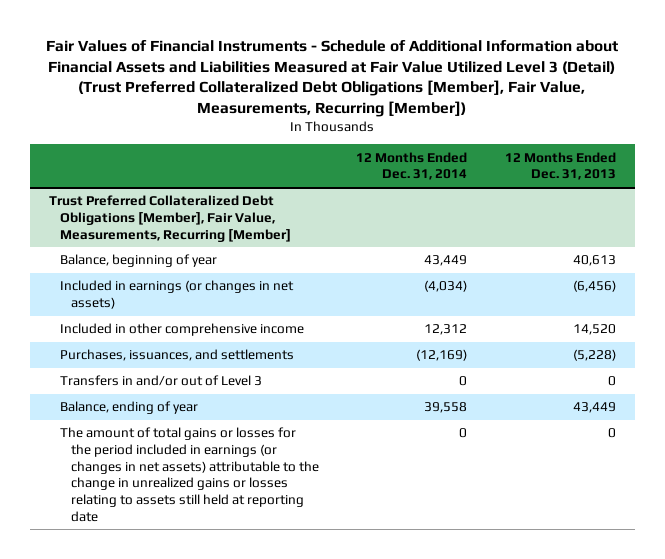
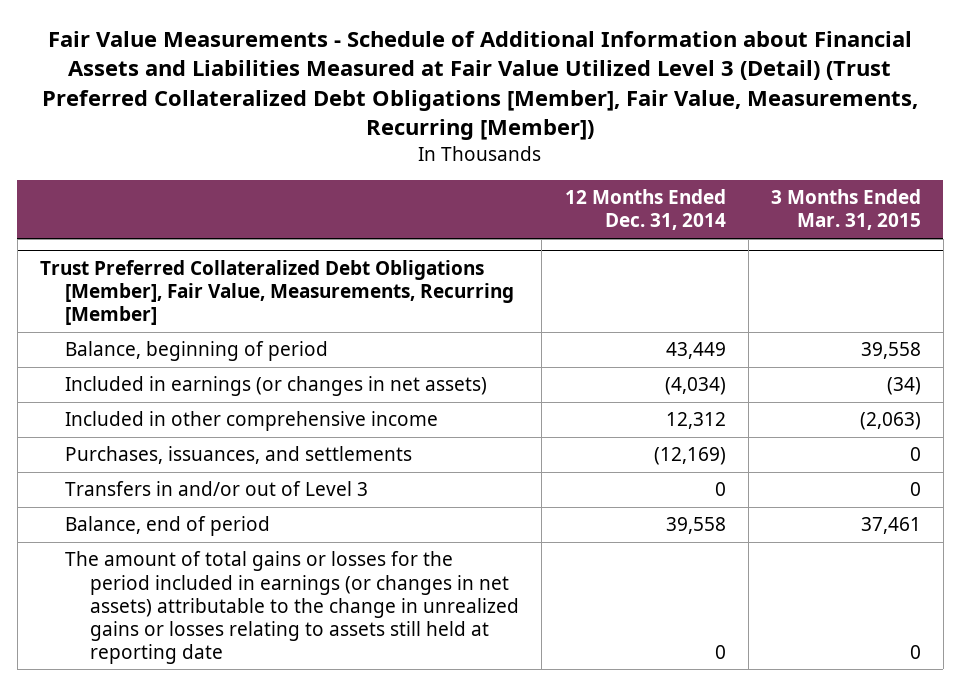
[46,39,619,118] Fair Values of Financial Instruments - Schedule of Additional Information about Financial Assets and Liabilities Measured at Fair Value Utilized Level 3 (Detail) (Trust Preferred Collateralized Debt Obligations [Member], Fair Value, Measurements, Recurring [Member]) -> [42,30,919,141] Fair Value Measurements - Schedule of Additional Information about Financial Assets and Liabilities Measured at Fair Value Utilized Level 3 (Detail) (Trust Preferred Collateralized Debt Obligations [Member], Fair Value, Measurements, Recurring [Member])
[504,151,616,181] 12 Months Ended Dec. 31, 2013 -> none
none -> [770,189,921,231] 3 Months Ended Mar. 31, 2015
[59,254,217,268] Balance, beginning of year -> [65,341,329,362] Balance, beginning of period
[59,401,198,415] Balance, ending of year -> [65,516,271,537] Balance, end of period

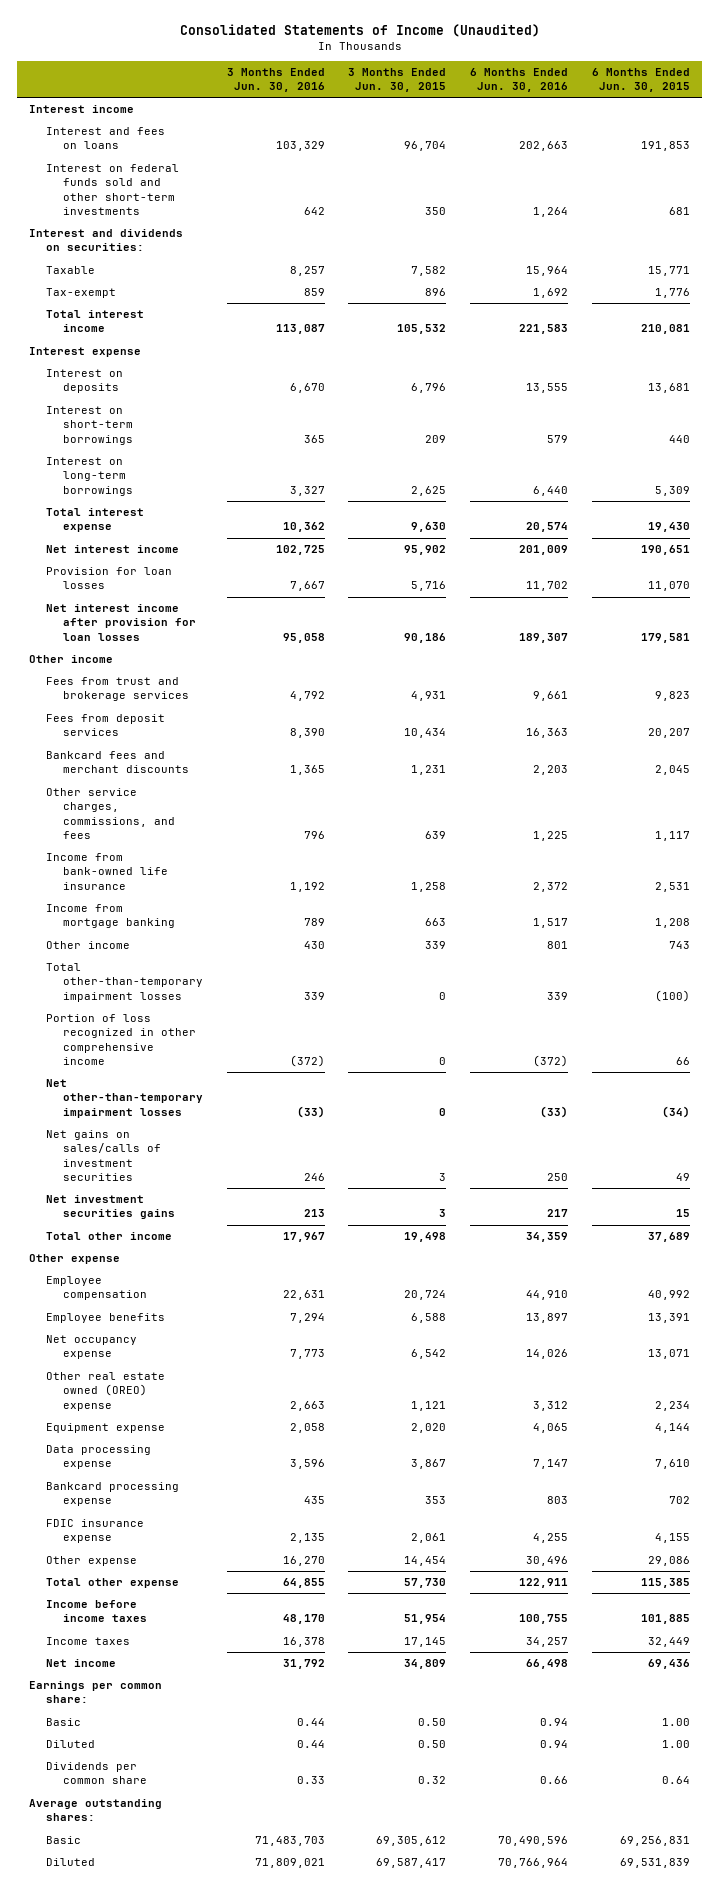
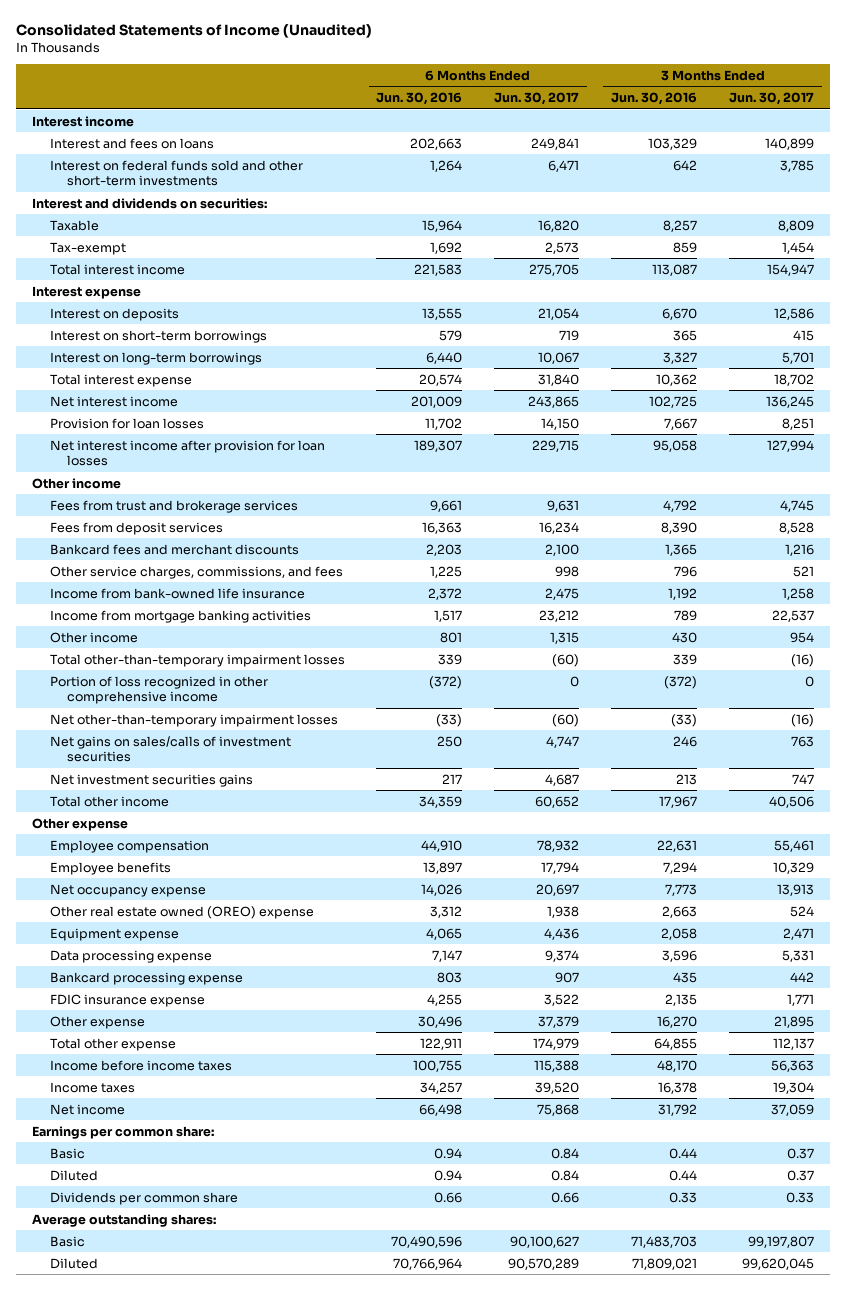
[348,67,447,93] 3 Months Ended Jun. 30, 2015 -> none
[591,67,690,93] 6 Months Ended Jun. 30, 2015 -> none
none -> [494,92,580,106] Jun. 30, 2017
none -> [729,92,815,106] Jun. 30, 2017
[46,904,176,929] Income from mortgage banking -> [49,609,311,623] Income from mortgage banking activities

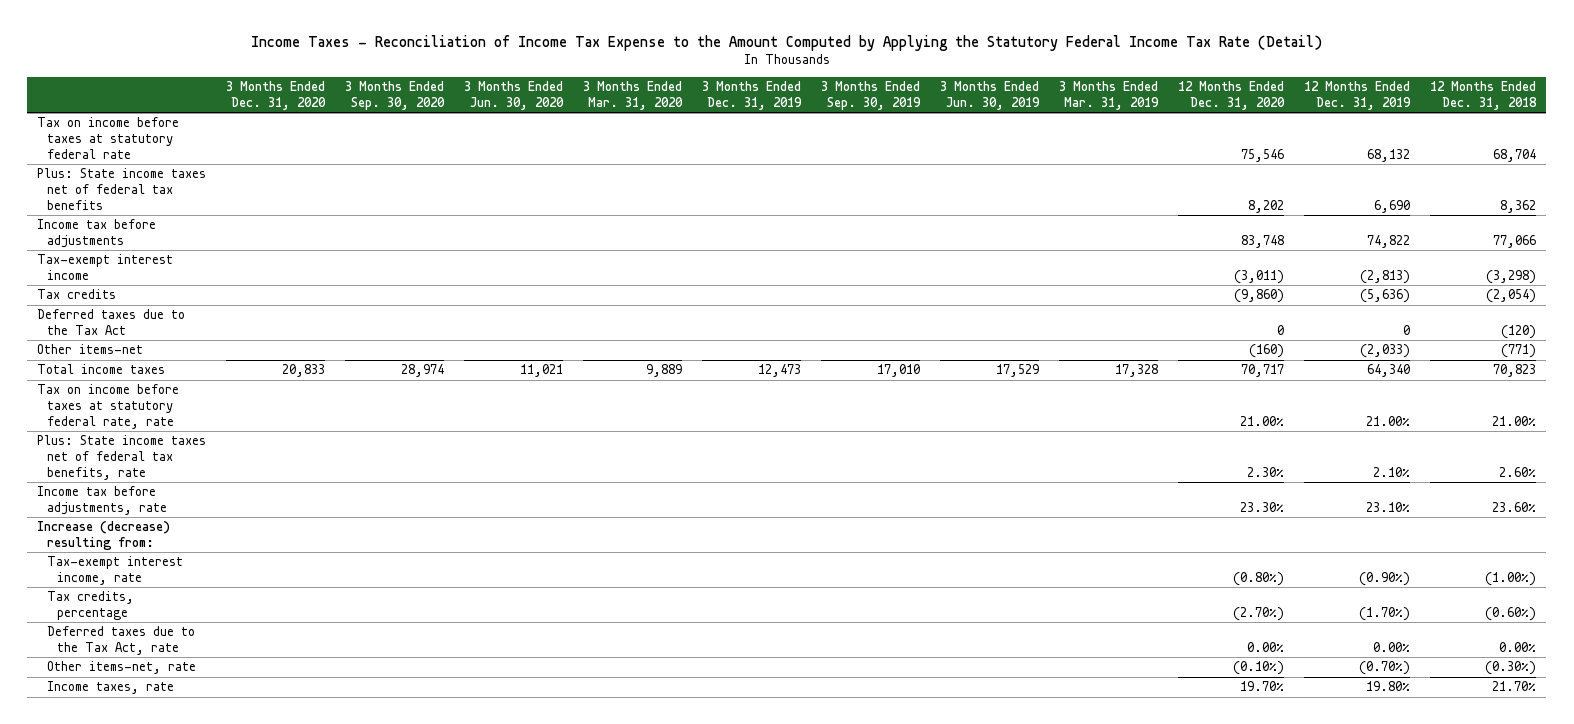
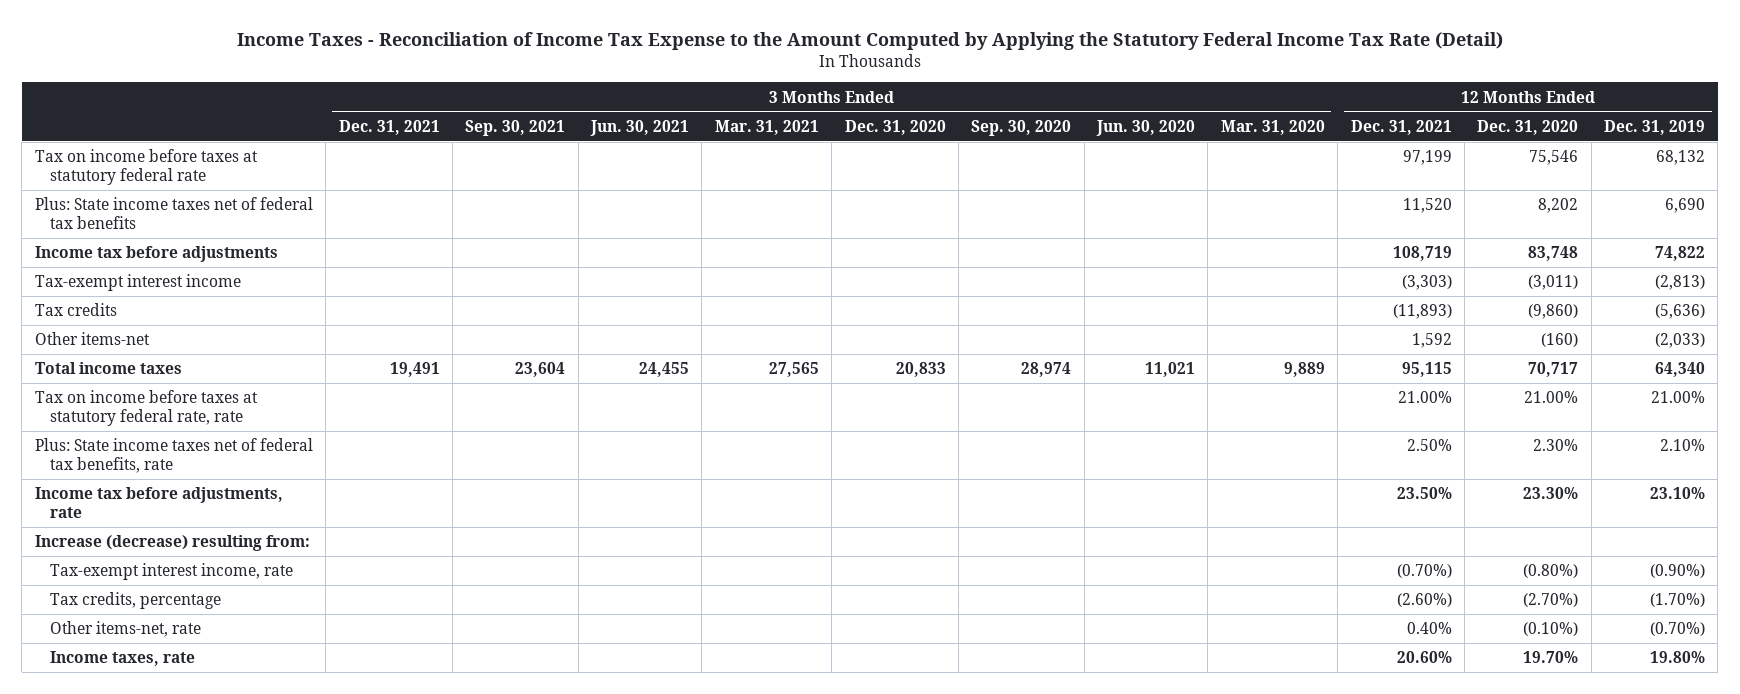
[702,81,803,111] 3 Months Ended Dec. 31, 2019 -> none
[821,81,922,111] 3 Months Ended Sep. 30, 2019 -> none
[940,81,1041,111] 3 Months Ended Jun. 30, 2019 -> none
[1059,81,1160,111] 3 Months Ended Mar. 31, 2019 -> none
[1430,81,1538,111] 12 Months Ended Dec. 31, 2018 -> none
none -> [338,119,440,135] Dec. 31, 2021
none -> [465,119,566,136] Sep. 30, 2021
none -> [590,119,690,136] Jun. 30, 2021
none -> [714,119,819,135] Mar. 31, 2021
none -> [1350,119,1452,135] Dec. 31, 2021
[37,309,186,336] Deferred taxes due to the Tax Act -> none
[46,626,195,656] Deferred taxes due to the Tax Act, rate -> none

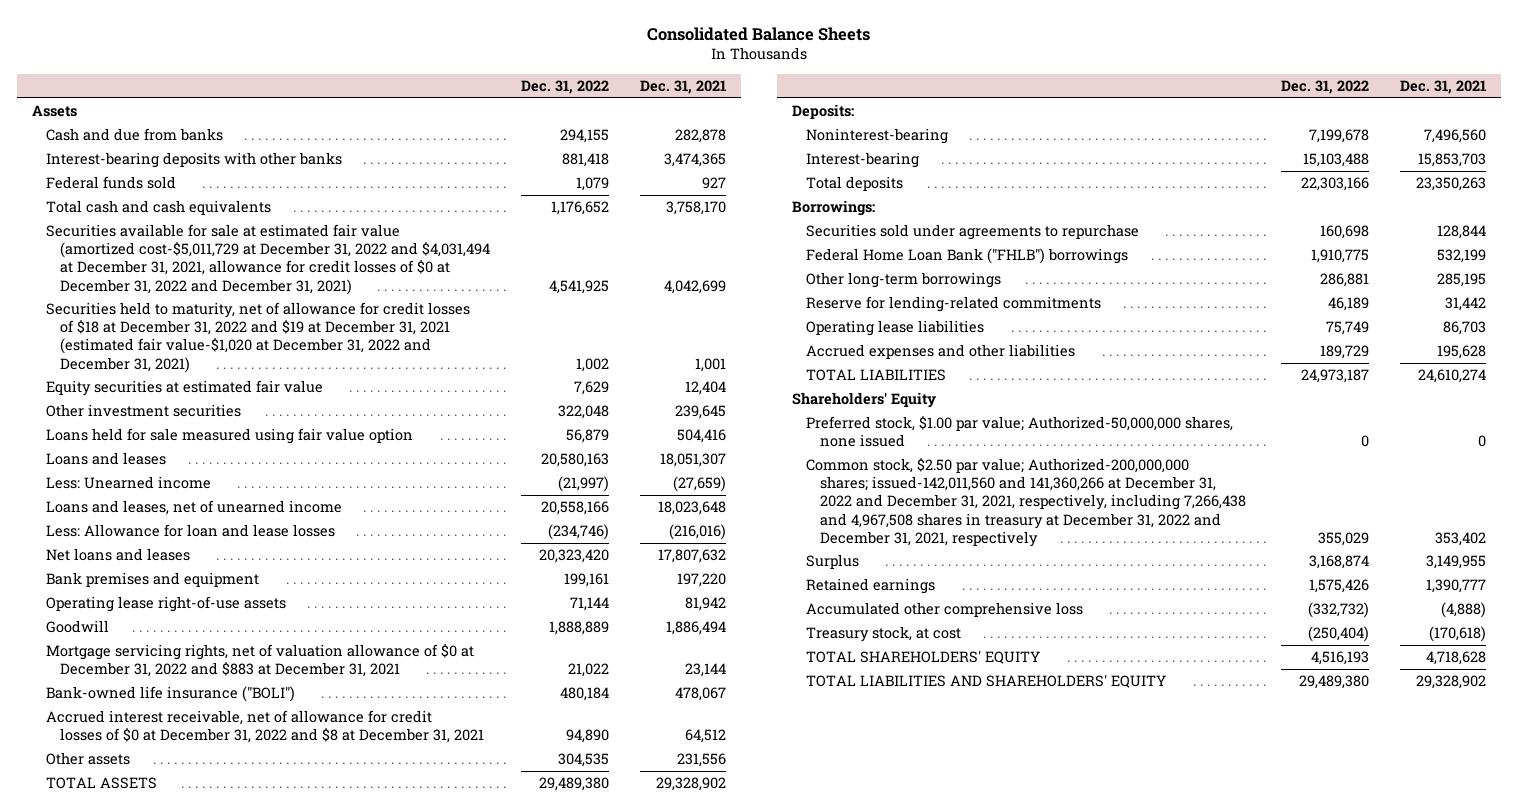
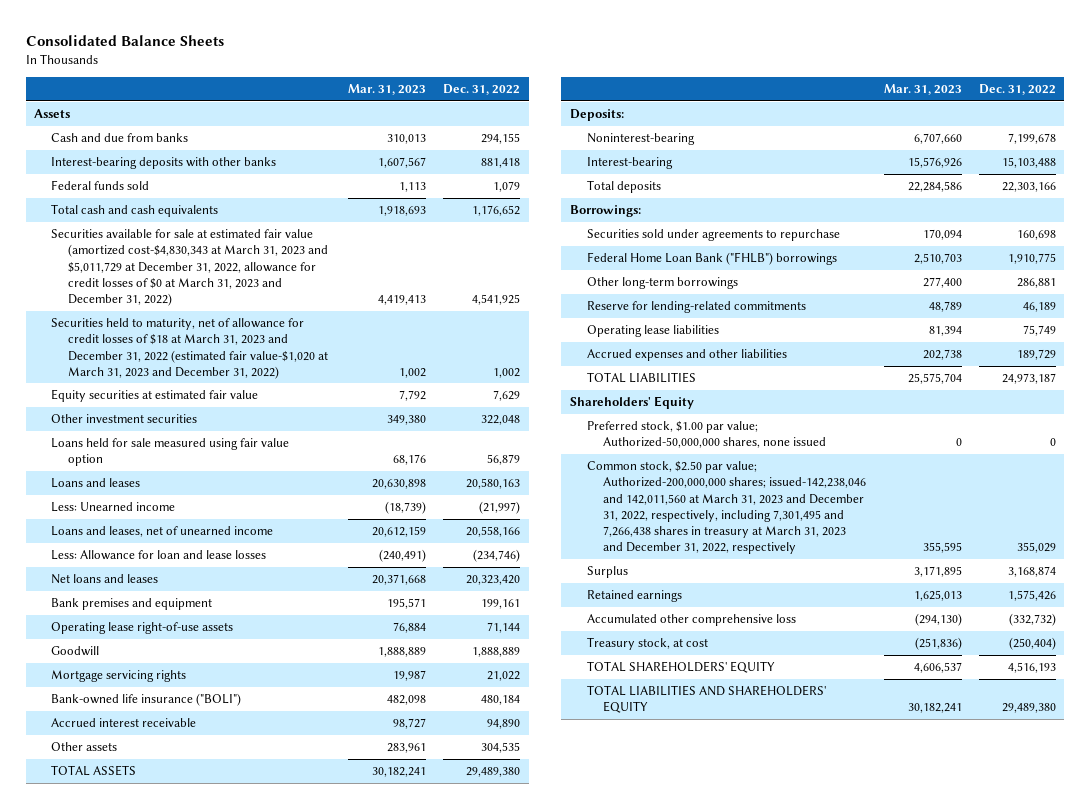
[639,80,726,95] Dec. 31, 2021 -> none
none -> [348,83,427,95] Mar. 31, 2023
[46,224,491,295] Securities available for sale at estimated fair value (amortized cost-$5,011,729 at December 31, 2022 and $4,031,494 at December 31, 2021, allowance for credit losses of $0 at December 31, 2022 and December 31, 2021) -> [51,229,329,307] Securities available for sale at estimated fair value (amortized cost-$4,830,343 at March 31, 2023 and $5,011,729 at December 31, 2022, allowance for credit losses of $0 at March 31, 2023 and December 31, 2022)
[46,302,471,373] Securities held to maturity, net of allowance for credit losses of $18 at December 31, 2022 and $19 at December 31, 2021 (estimated fair value-$1,020 at December 31, 2022 and December 31, 2021) -> [51,318,329,379] Securities held to maturity, net of allowance for credit losses of $18 at March 31, 2023 and December 31, 2022 (estimated fair value-$1,020 at March 31, 2023 and December 31, 2022)
[46,644,475,678] Mortgage servicing rights, net of valuation allowance of $0 at December 31, 2022 and $883 at December 31, 2021 -> [51,670,187,683] Mortgage servicing rights
[46,710,485,744] Accrued interest receivable, net of allowance for credit losses of $0 at December 31, 2022 and $8 at December 31, 2021 -> [51,718,197,728] Accrued interest receivable
[806,458,1247,547] Common stock, $2.50 par value; Authorized-200,000,000 shares; issued-142,011,560 and 141,360,266 at December 31, 2022 and December 31, 2021, respectively, including 7,266,438 and 4,967,508 shares in treasury at December 31, 2022 and December 31, 2021, respectively -> [586,461,867,555] Common stock, $2.50 par value; Authorized-200,000,000 shares; issued-142,238,046 and 142,011,560 at March 31, 2023 and December 31, 2022, respectively, including 7,301,495 and 7,266,438 shares in treasury at March 31, 2023 and December 31, 2022, respectively

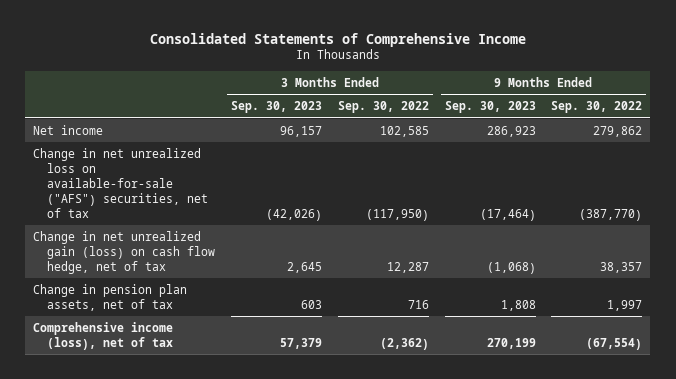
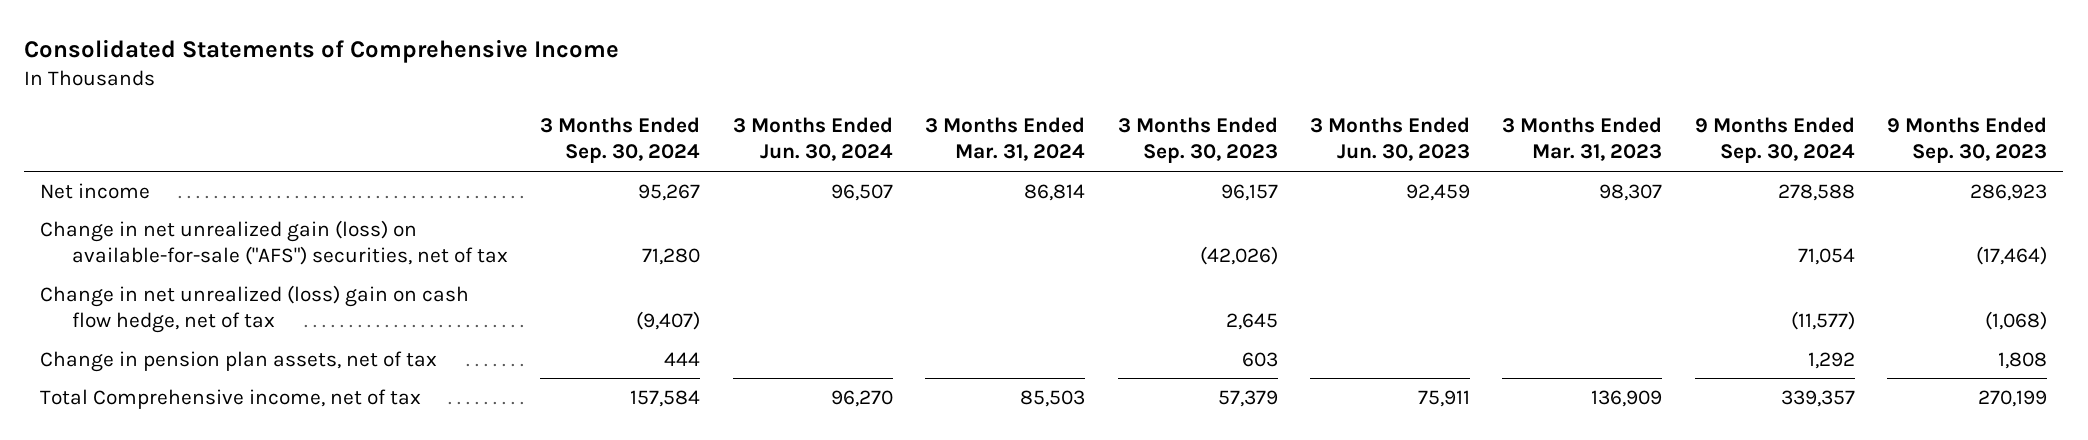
[337,101,429,114] Sep. 30, 2022 -> none
[551,101,643,114] Sep. 30, 2022 -> none
none -> [540,116,701,164] 3 Months Ended Sep. 30, 2024
none -> [732,116,893,162] 3 Months Ended Jun. 30, 2024
none -> [925,116,1086,162] 3 Months Ended Mar. 31, 2024
none -> [1309,116,1470,162] 3 Months Ended Jun. 30, 2023
none -> [1502,116,1663,162] 3 Months Ended Mar. 31, 2023
none -> [1694,116,1855,164] 9 Months Ended Sep. 30, 2024
[33,147,209,218] Change in net unrealized loss on available-for-sale ("AFS") securities, net of tax -> [40,219,508,266] Change in net unrealized gain (loss) on available-for-sale ("AFS") securities, net of tax
[33,230,216,274] Change in net unrealized gain (loss) on cash flow hedge, net of tax -> [40,284,470,334] Change in net unrealized (loss) gain on cash flow hedge, net of tax
[33,321,174,350] Comprehensive income (loss), net of tax -> [40,388,422,409] Total Comprehensive income, net of tax

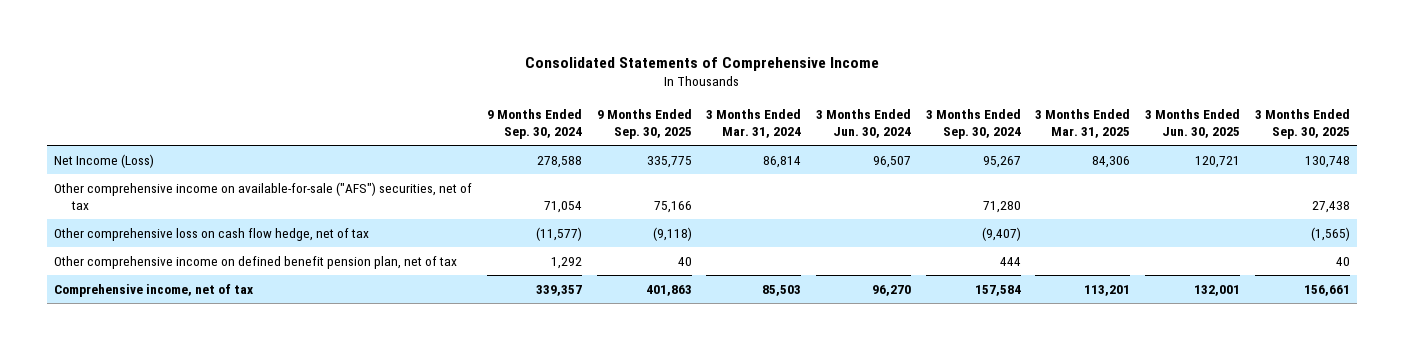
[1117,116,1278,164] 3 Months Ended Sep. 30, 2023 -> none
[1309,116,1470,162] 3 Months Ended Jun. 30, 2023 -> none
[1502,116,1663,162] 3 Months Ended Mar. 31, 2023 -> none
[1887,116,2048,164] 9 Months Ended Sep. 30, 2023 -> none
none -> [596,108,692,139] 9 Months Ended Sep. 30, 2025
none -> [1035,108,1131,138] 3 Months Ended Mar. 31, 2025
none -> [1145,108,1241,138] 3 Months Ended Jun. 30, 2025
none -> [1254,108,1350,139] 3 Months Ended Sep. 30, 2025
[40,182,151,199] Net income -> [54,153,155,168] Net Income (Loss)
[40,219,508,266] Change in net unrealized gain (loss) on available-for-sale ("AFS") securities, net of tax -> [54,181,473,211] Other comprehensive income on available-for-sale ("AFS") securities, net of tax
[40,284,470,334] Change in net unrealized (loss) gain on cash flow hedge, net of tax -> [54,227,370,241] Other comprehensive loss on cash flow hedge, net of tax
[40,350,438,372] Change in pension plan assets, net of tax -> [54,255,458,269] Other comprehensive income on defined benefit pension plan, net of tax
[40,388,422,409] Total Comprehensive income, net of tax -> [54,283,254,297] Comprehensive income, net of tax

